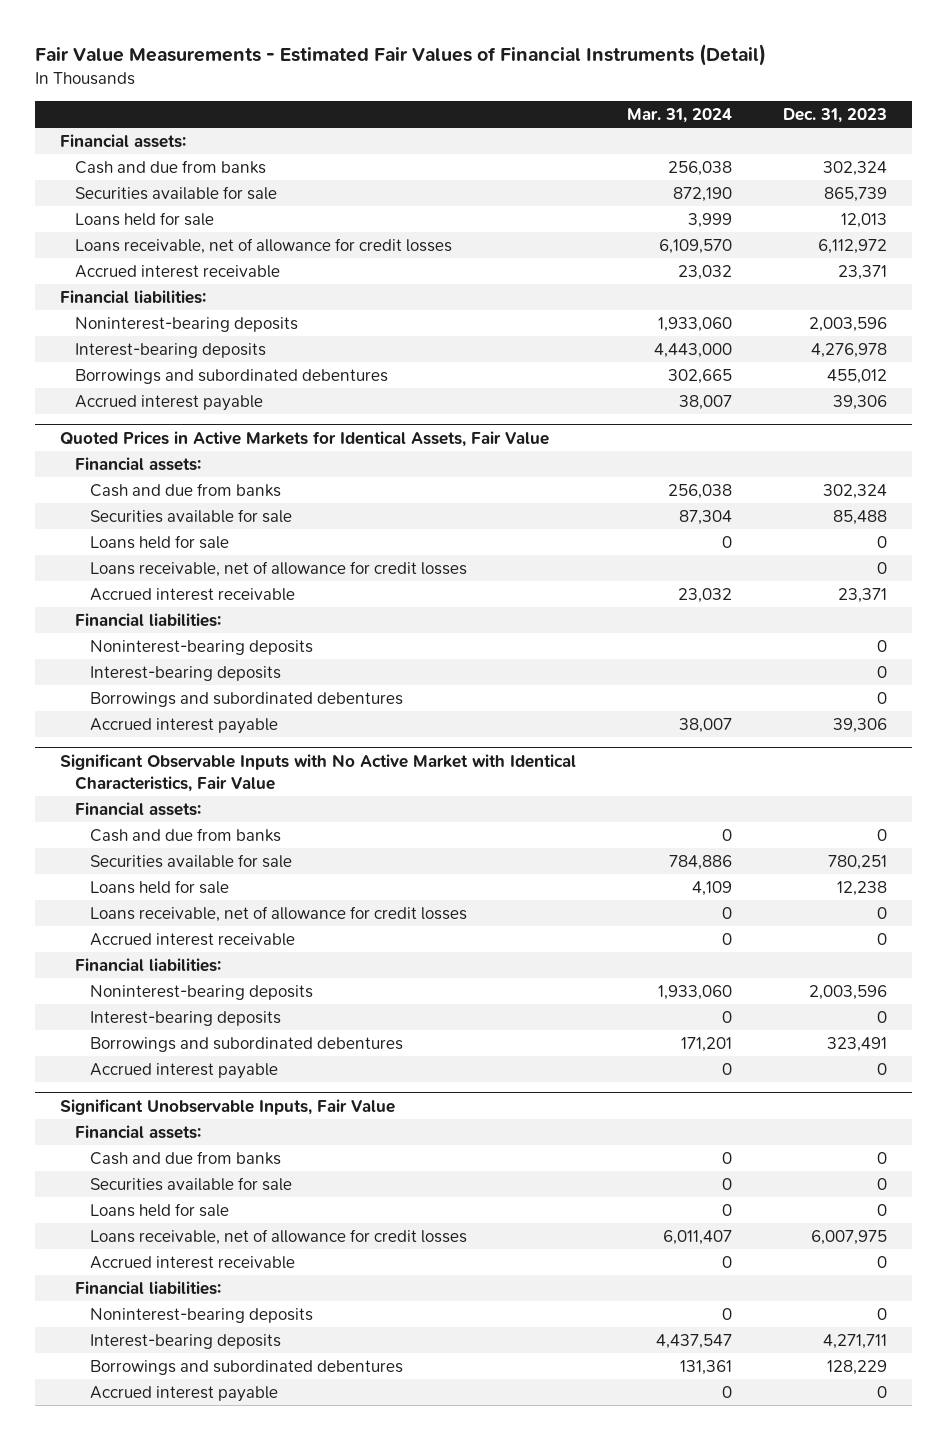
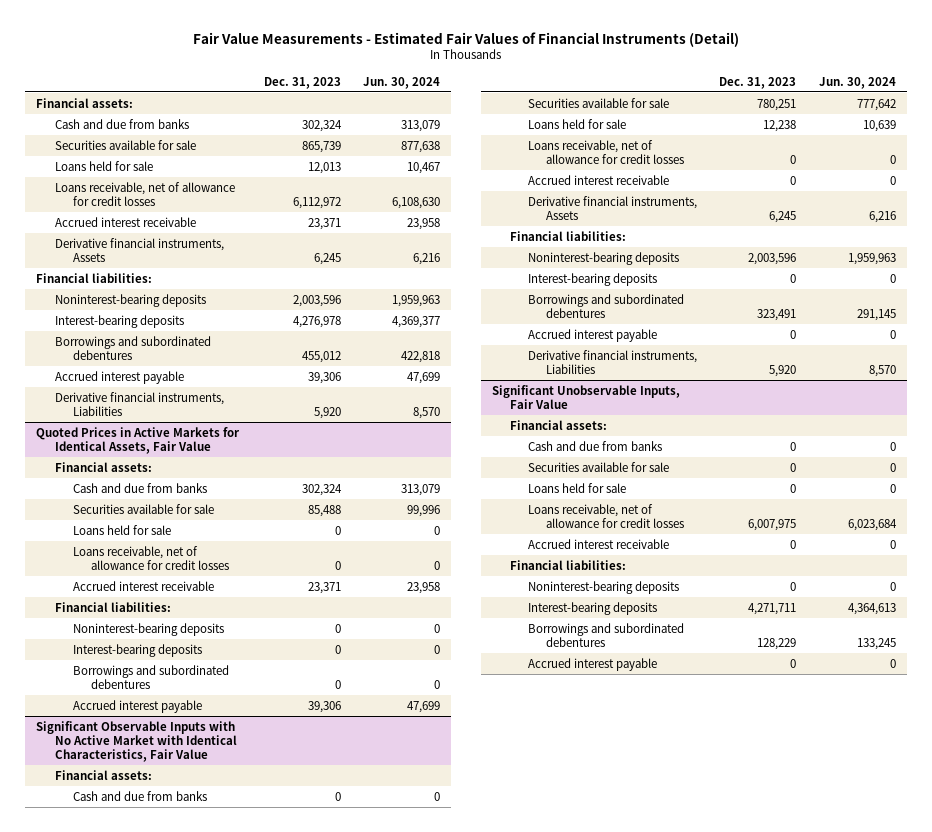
[626,107,732,123] Mar. 31, 2024 -> none
none -> [363,76,441,89] Jun. 30, 2024
none -> [54,237,224,262] Derivative financial instruments, Assets
none -> [54,391,224,416] Derivative financial instruments, Liabilities
none -> [528,195,698,220] Derivative financial instruments, Assets
none -> [528,349,698,374] Derivative financial instruments, Liabilities

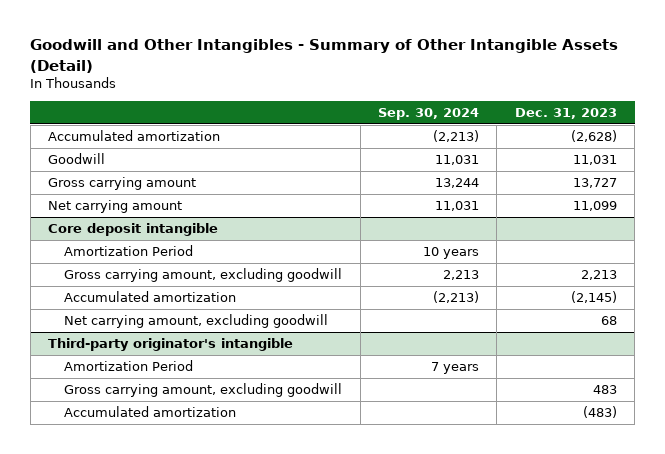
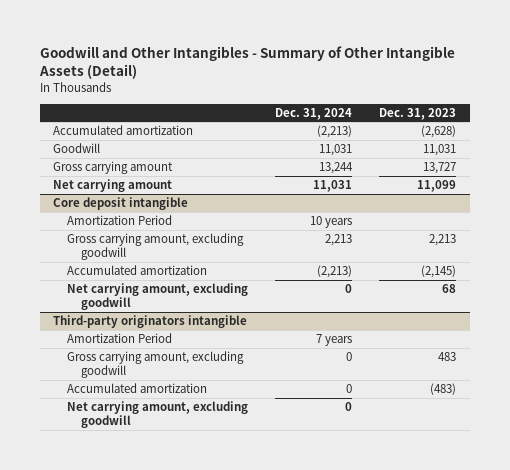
[377,108,479,121] Sep. 30, 2024 -> none
none -> [275,107,353,120] Dec. 31, 2024
[48,338,294,352] Third-party originator's intangible -> [53,315,248,329] Third-party originators intangible
none -> [67,401,249,429] Net carrying amount, excluding goodwill

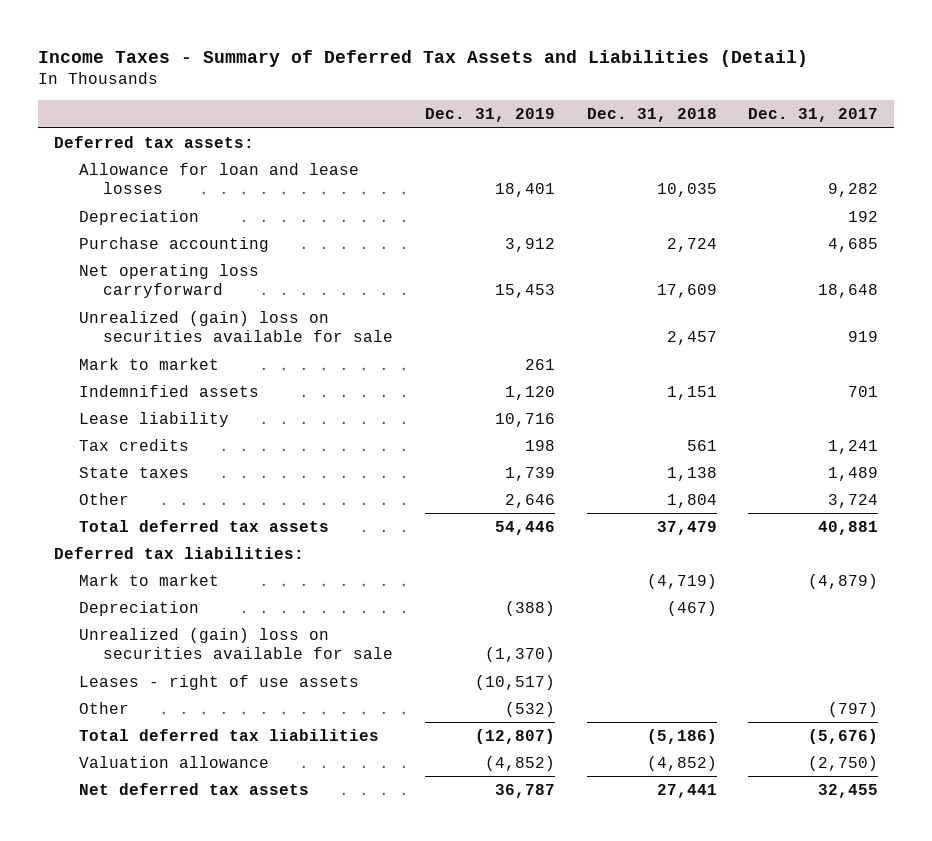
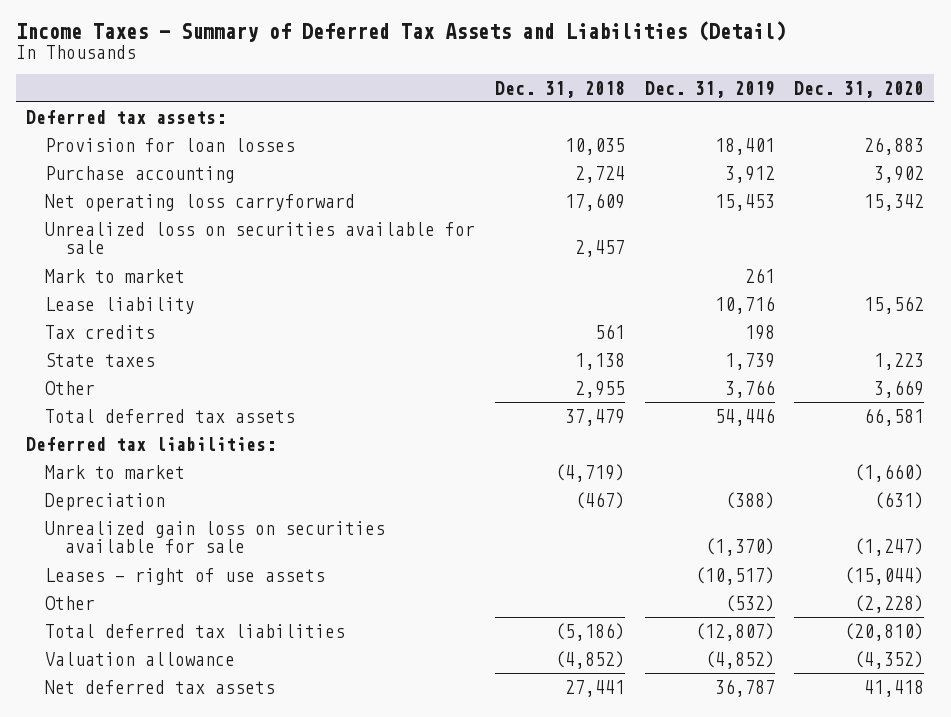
[748,108,879,123] Dec. 31, 2017 -> none
none -> [794,80,925,98] Dec. 31, 2020
[78,209,199,225] Depreciation -> none
[78,162,359,195] Allowance for loan and lease losses -> [45,137,296,152] Provision for loan losses
[78,310,394,343] Unrealized (gain) loss on securities available for sale -> [45,221,476,255] Unrealized loss on securities available for sale
[78,384,259,397] Indemnified assets -> none
[504,493,555,508] 2,646 -> [724,379,775,398] 3,766
[666,493,717,508] 1,804 -> [575,380,626,398] 2,955
[78,627,394,660] Unrealized (gain) loss on securities available for sale -> [45,520,386,554] Unrealized gain loss on securities available for sale

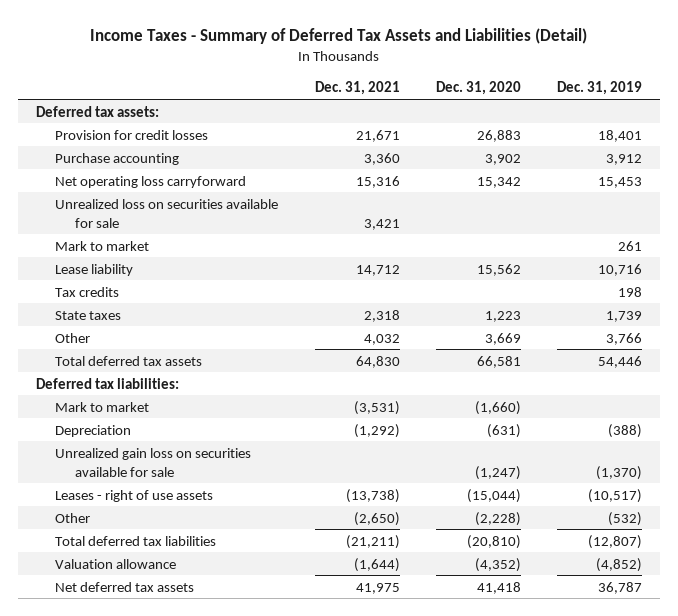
[495,80,626,98] Dec. 31, 2018 -> none
none -> [314,81,400,96] Dec. 31, 2021
[45,137,296,152] Provision for loan losses -> [55,129,209,140] Provision for credit losses

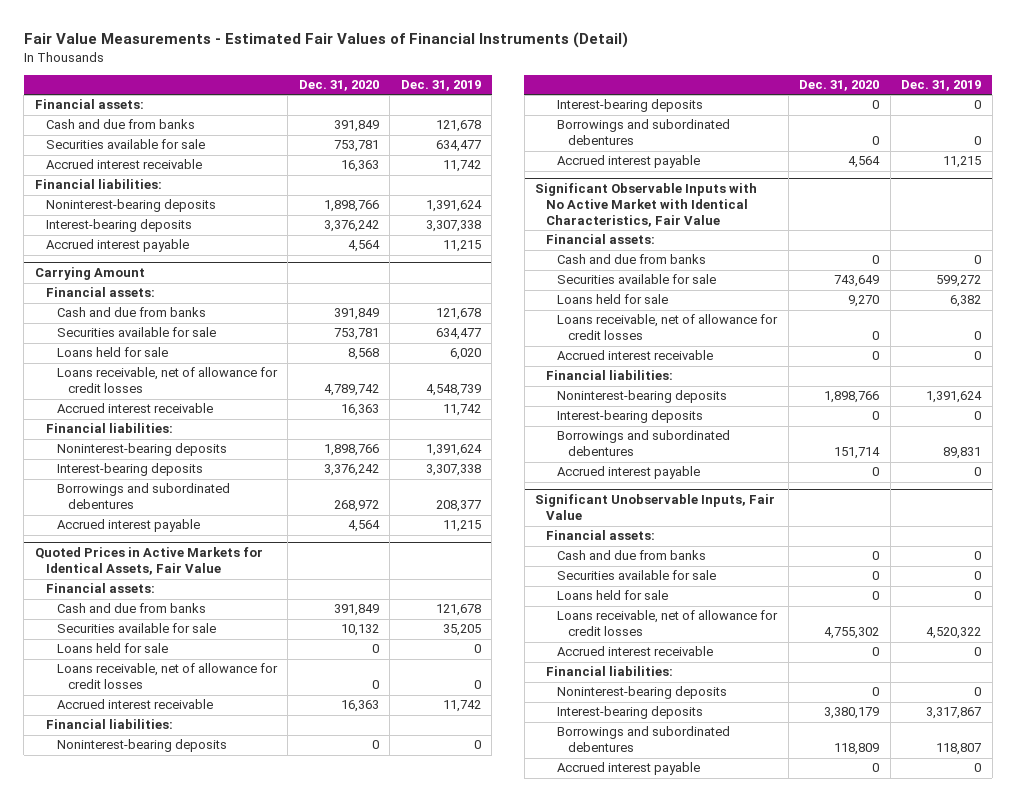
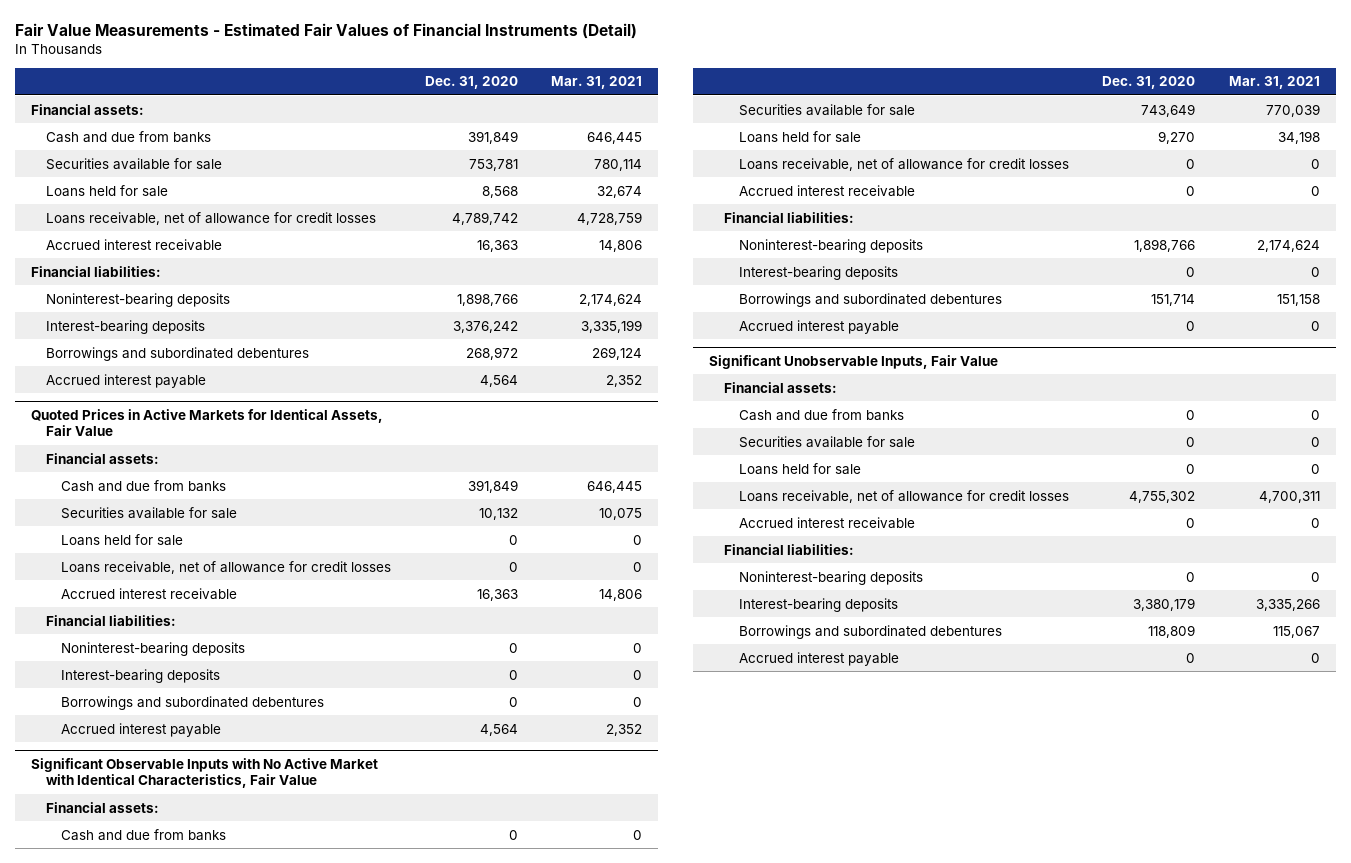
[400,80,481,92] Dec. 31, 2019 -> none
none -> [550,76,642,90] Mar. 31, 2021
[45,159,202,170] Accrued interest receivable -> none
[34,179,162,190] Financial liabilities: -> none
[45,199,216,213] Noninterest-bearing deposits -> none
[45,219,192,233] Interest-bearing deposits -> none
[45,239,189,253] Accrued interest payable -> none
[34,267,145,281] Carrying Amount -> none
[45,287,155,298] Financial assets: -> none
[56,307,206,318] Cash and due from banks -> none
[56,327,216,338] Securities available for sale -> none

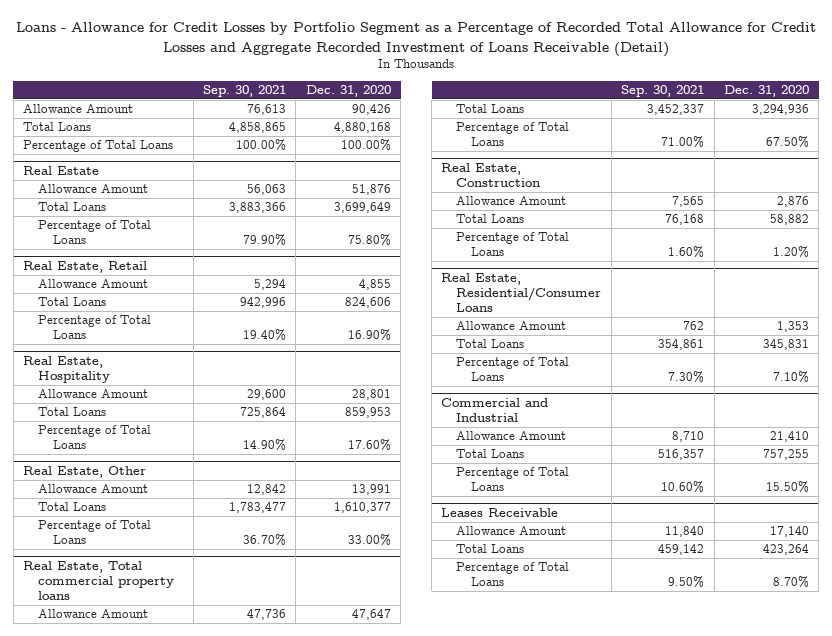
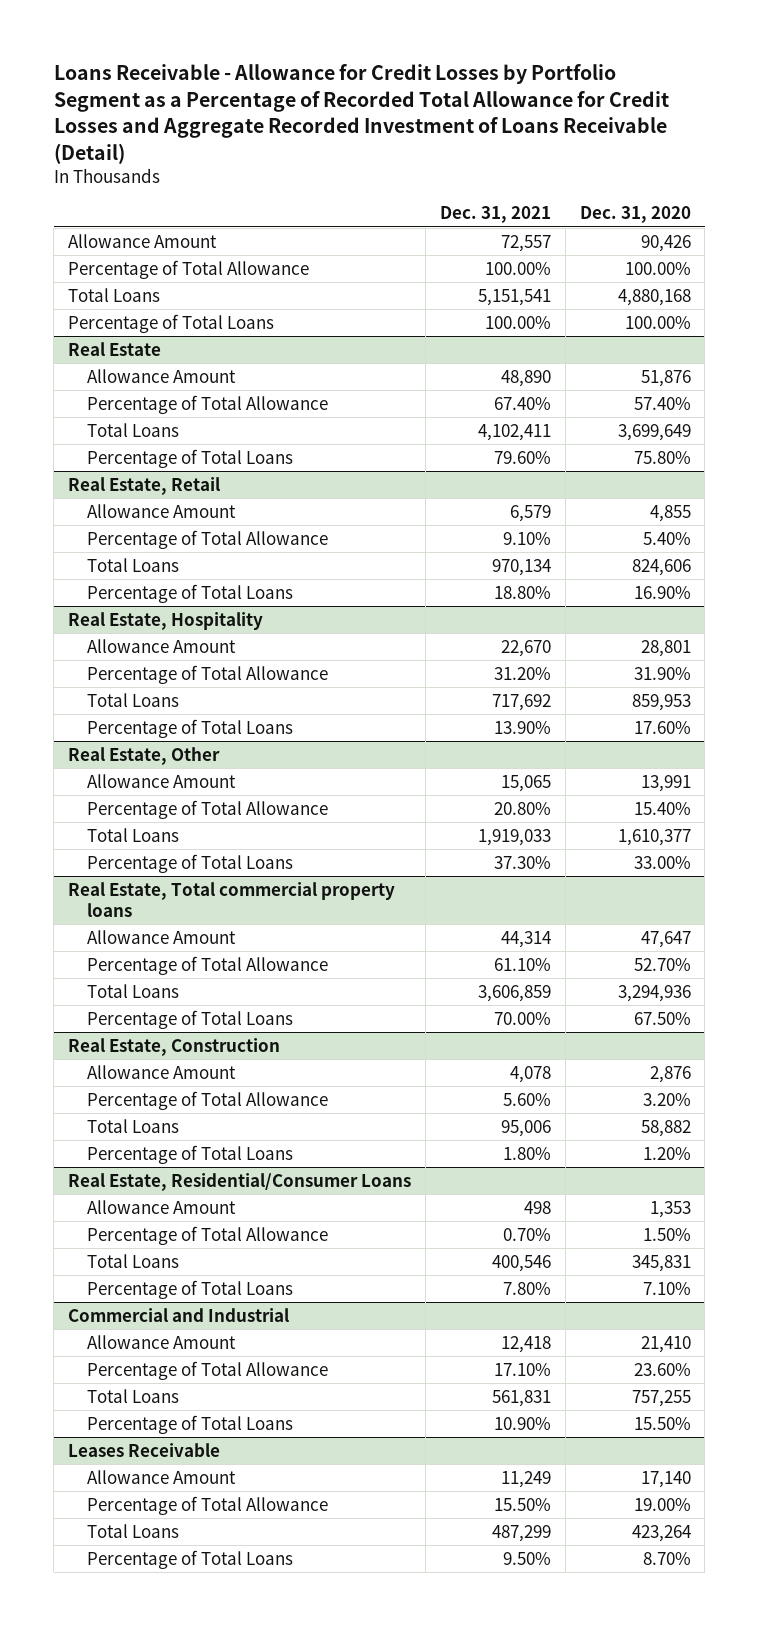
[16,22,817,57] Loans - Allowance for Credit Losses by Portfolio Segment as a Percentage of Recorded Total Allowance for Credit Losses and Aggregate Recorded Investment of Loans Receivable (Detail) -> [53,64,669,164] Loans Receivable - Allowance for Credit Losses by Portfolio Segment as a Percentage of Recorded Total Allowance for Credit Losses and Aggregate Recorded Investment of Loans Receivable (Detail)
[202,85,286,98] Sep. 30, 2021 -> none
none -> [439,206,551,224] Dec. 31, 2021
none -> [68,259,310,279] Percentage of Total Allowance
none -> [87,394,329,414] Percentage of Total Allowance
none -> [87,529,329,549] Percentage of Total Allowance
none -> [87,664,329,684] Percentage of Total Allowance
none -> [87,799,329,819] Percentage of Total Allowance
none -> [87,955,329,975] Percentage of Total Allowance
none -> [87,1090,329,1110] Percentage of Total Allowance
none -> [87,1225,329,1245] Percentage of Total Allowance
none -> [87,1360,329,1380] Percentage of Total Allowance
none -> [87,1495,329,1515] Percentage of Total Allowance

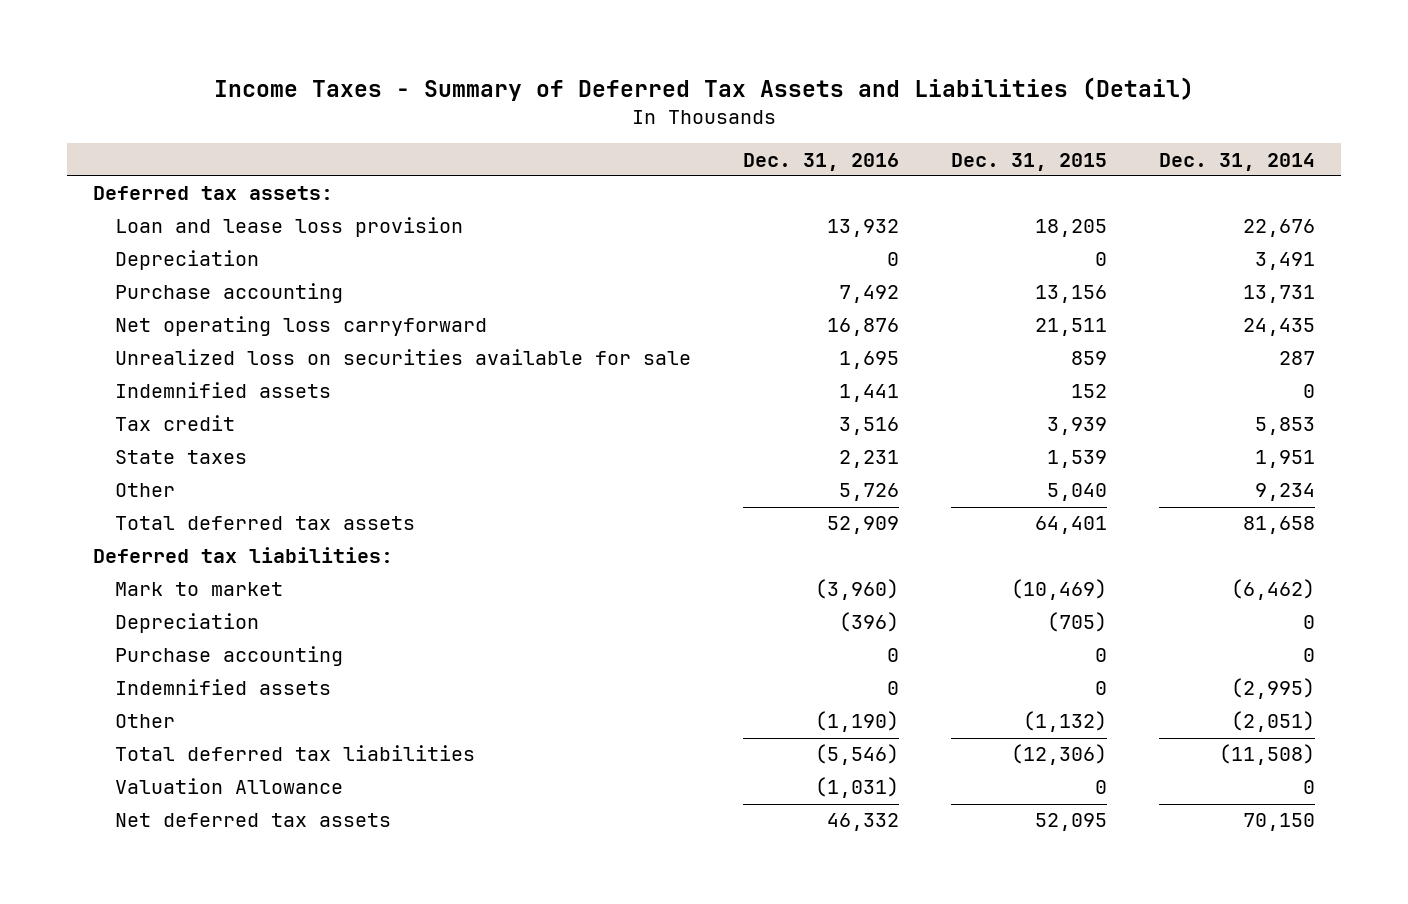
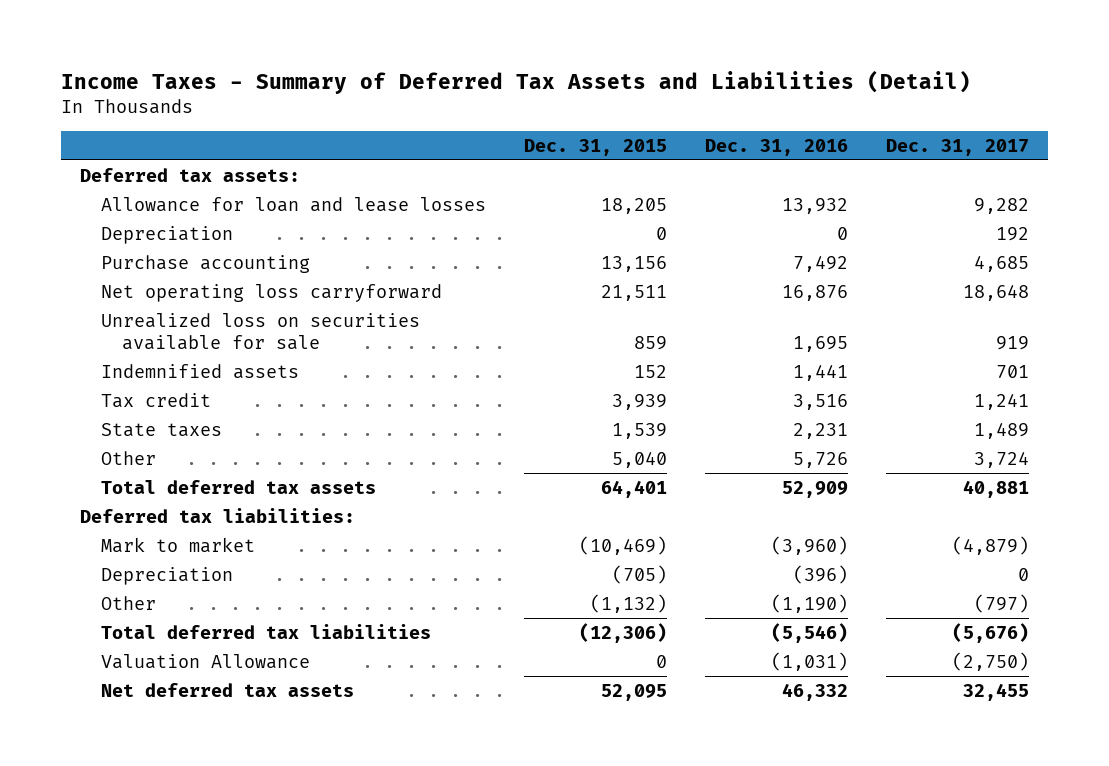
[1159,152,1316,171] Dec. 31, 2014 -> none
none -> [886,138,1030,156] Dec. 31, 2017
[115,217,464,238] Loan and lease loss provision -> [101,196,487,212] Allowance for loan and lease losses
[115,646,344,667] Purchase accounting -> none
[115,679,332,696] Indemnified assets -> none

